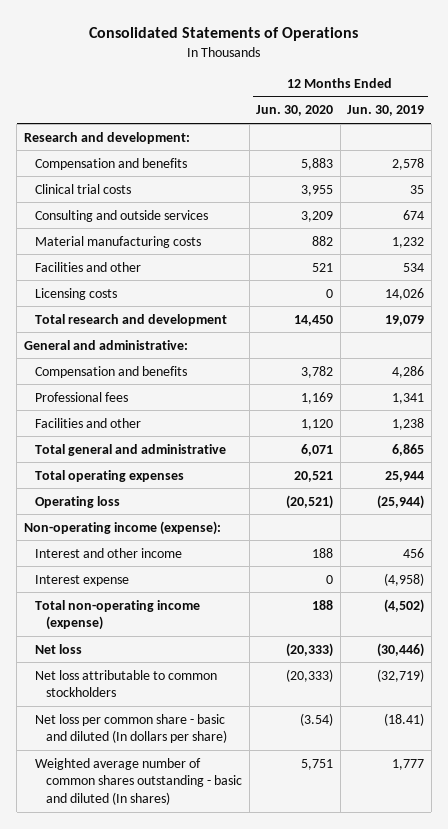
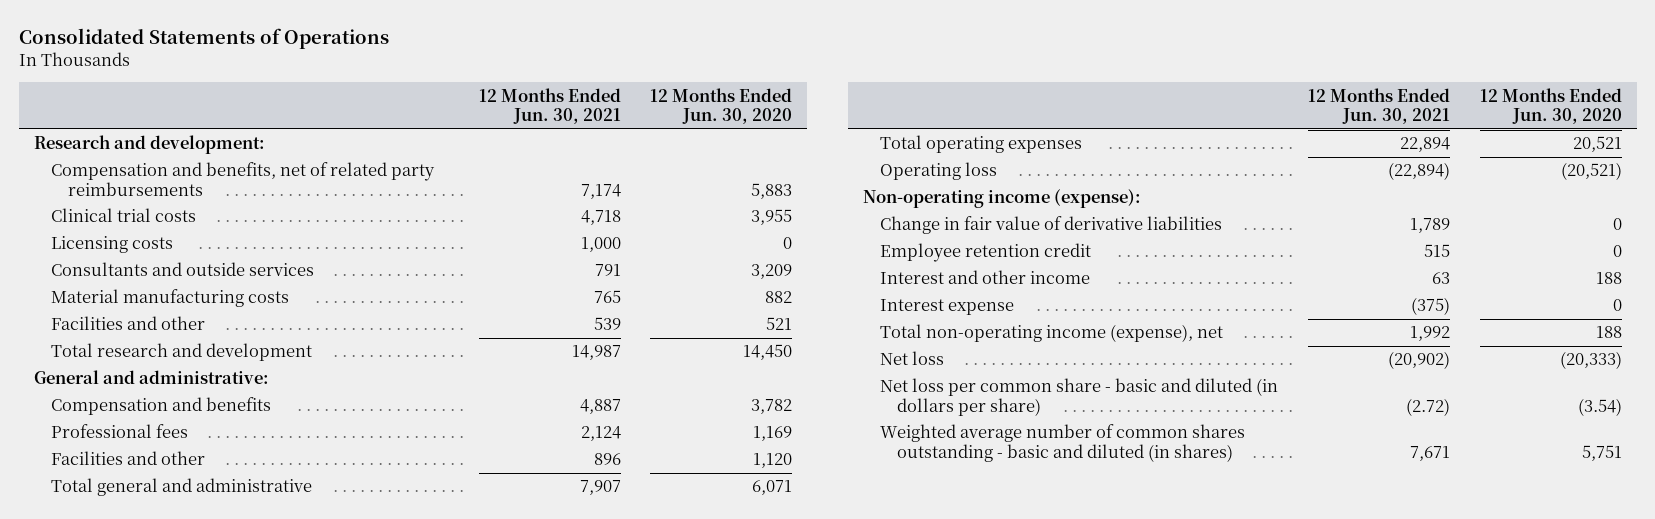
[347,105,425,117] Jun. 30, 2019 -> none
none -> [478,87,621,125] 12 Months Ended Jun. 30, 2021
[35,157,188,170] Compensation and benefits -> [50,162,435,196] Compensation and benefits, net of related party reimbursements
[35,287,118,300] Licensing costs -> [50,236,173,254] Licensing costs
[35,209,209,222] Consulting and outside services -> [50,262,314,277] Consultants and outside services
none -> [879,216,1222,235] Change in fair value of derivative liabilities
none -> [879,243,1091,263] Employee retention credit
[35,599,201,631] Total non-operating income (expense) -> [879,324,1223,343] Total non-operating income (expense), net
[35,669,218,698] Net loss attributable to common stockholders -> none
[35,713,228,744] Net loss per common share - basic and diluted (In dollars per share) -> [879,378,1278,416] Net loss per common share - basic and diluted (in dollars per share)
[35,757,243,806] Weighted average number of common shares outstanding - basic and diluted (In shares) -> [879,424,1245,462] Weighted average number of common shares outstanding - basic and diluted (in shares)

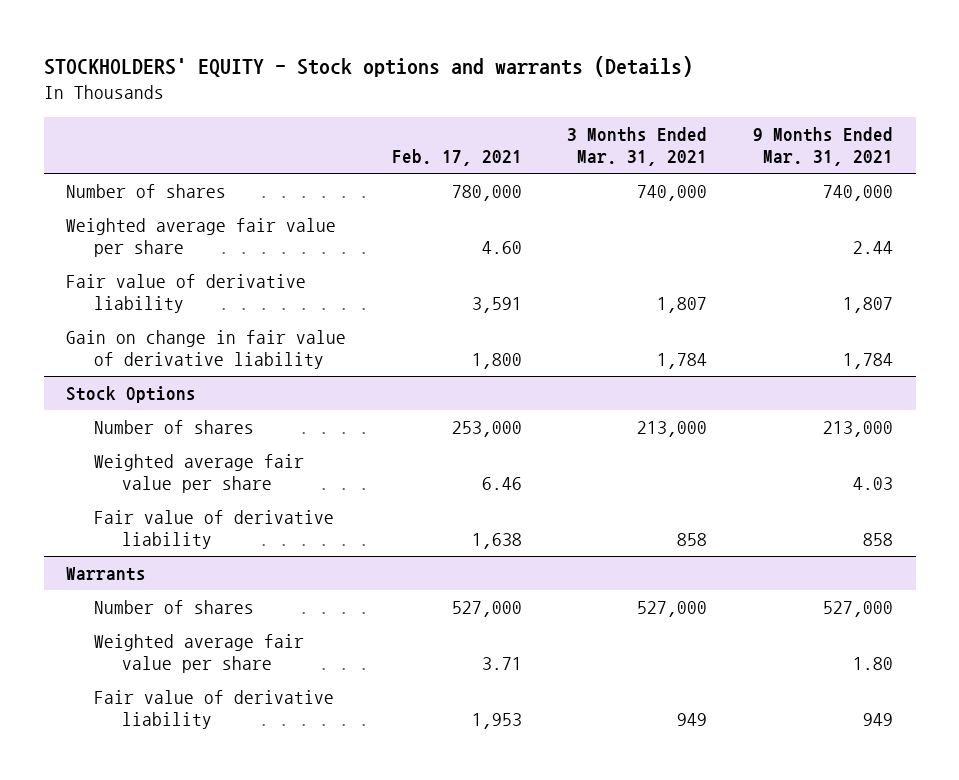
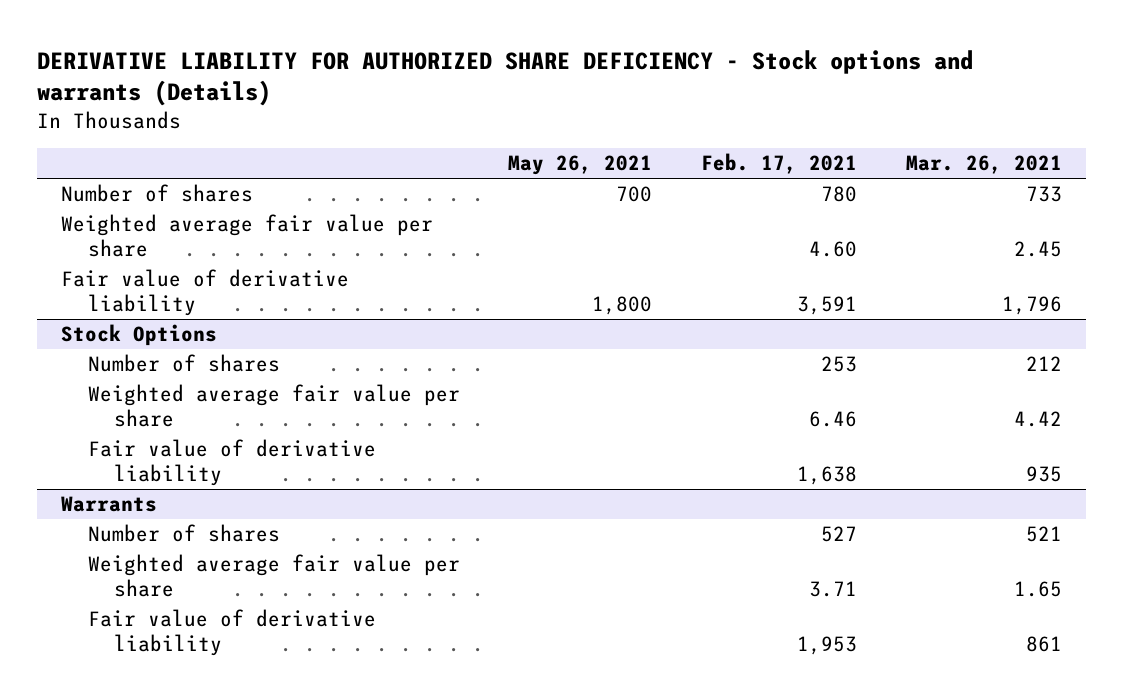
[43,55,693,77] STOCKHOLDERS' EQUITY - Stock options and warrants (Details) -> [37,49,974,107] DERIVATIVE LIABILITY FOR AUTHORIZED SHARE DEFICIENCY - Stock options and warrants (Details)
[567,126,708,167] 3 Months Ended Mar. 31, 2021 -> none
[752,126,893,167] 9 Months Ended Mar. 31, 2021 -> none
none -> [508,155,653,176] May 26, 2021
none -> [905,155,1062,175] Mar. 26, 2021
[451,184,522,201] 780,000 -> [821,186,858,203] 780
[66,329,347,370] Gain on change in fair value of derivative liability -> none
[451,420,522,437] 253,000 -> [821,356,858,373] 253
[451,600,522,617] 527,000 -> [821,526,858,543] 527

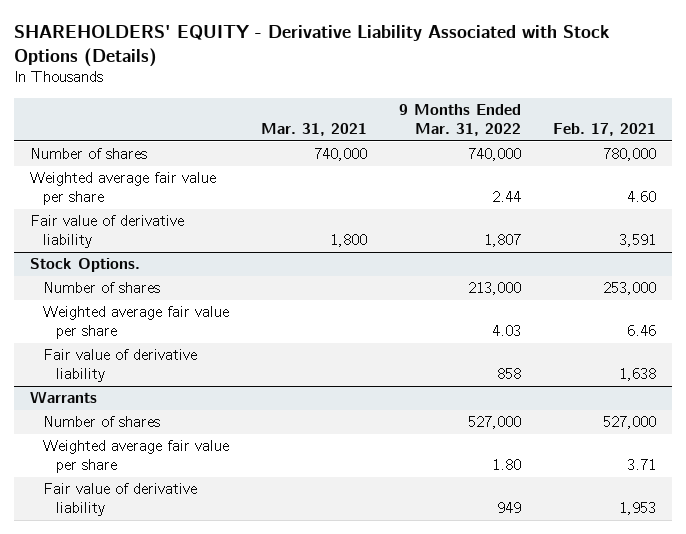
[37,49,974,107] DERIVATIVE LIABILITY FOR AUTHORIZED SHARE DEFICIENCY - Stock options and warrants (Details) -> [13,24,610,67] SHAREHOLDERS' EQUITY - Derivative Liability Associated with Stock Options (Details)
[508,155,653,176] May 26, 2021 -> none
[905,155,1062,175] Mar. 26, 2021 -> none
none -> [260,123,367,137] Mar. 31, 2021
none -> [398,104,521,137] 9 Months Ended Mar. 31, 2022
[821,186,858,203] 780 -> [602,148,656,162] 780,000
[61,324,218,347] Stock Options -> [29,258,140,273] Stock Options.
[821,356,858,373] 253 -> [602,282,656,296] 253,000
[821,526,858,543] 527 -> [602,416,656,430] 527,000

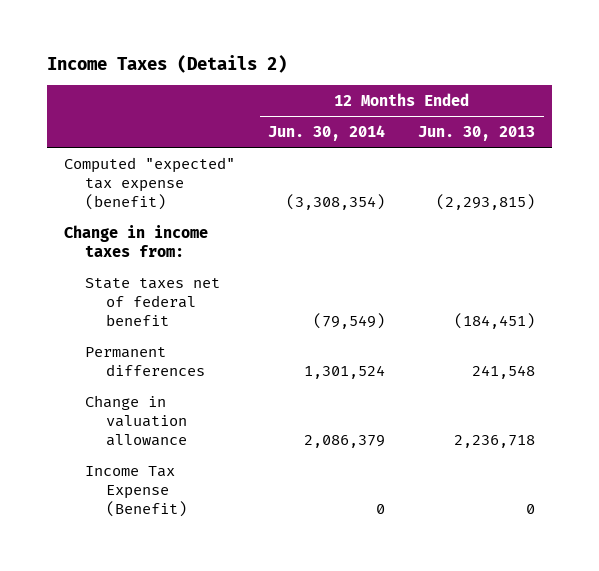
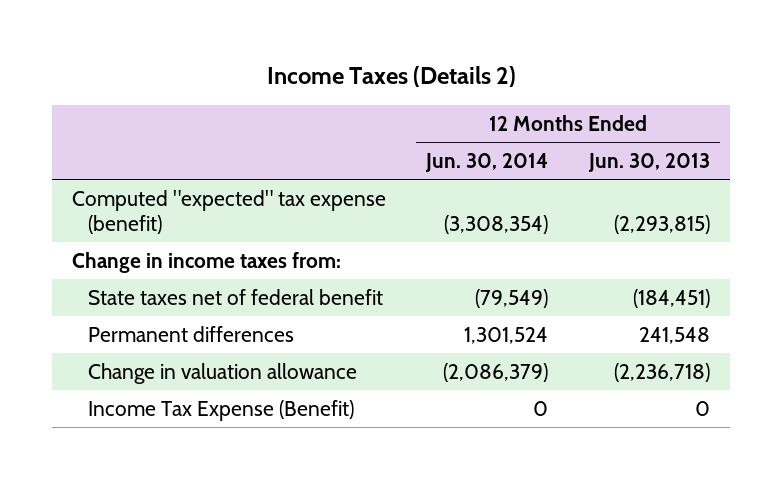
[304,434,386,448] 2,086,379 -> [443,362,549,382] (2,086,379)
[454,434,536,448] 2,236,718 -> [613,362,710,382] (2,236,718)

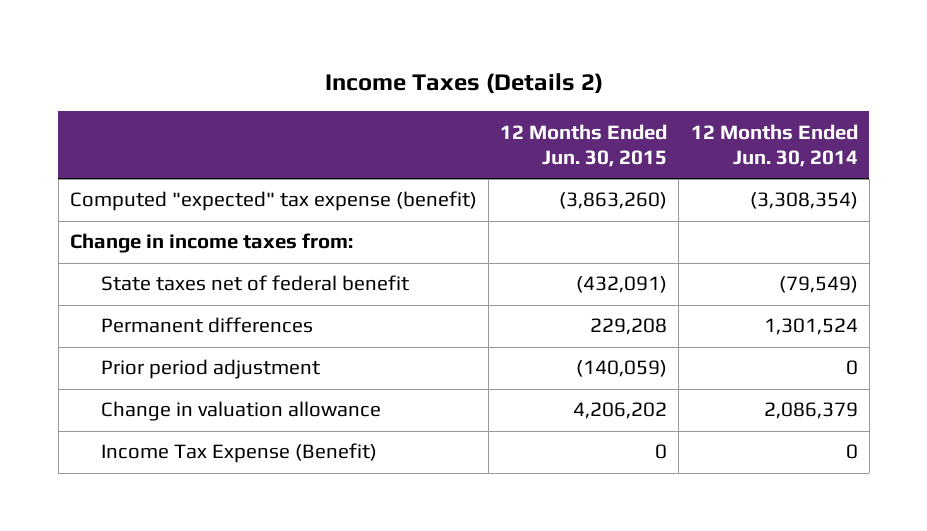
[587,153,710,173] Jun. 30, 2013 -> none
none -> [500,123,668,168] 12 Months Ended Jun. 30, 2015
none -> [101,359,321,380] Prior period adjustment
[443,362,549,382] (2,086,379) -> [763,402,858,420] 2,086,379

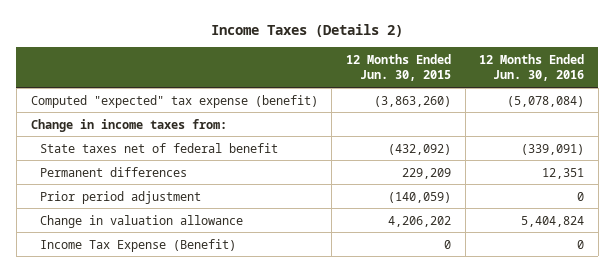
[690,123,858,168] 12 Months Ended Jun. 30, 2014 -> none
none -> [479,53,585,82] 12 Months Ended Jun. 30, 2016
[576,276,668,294] (432,091) -> [387,143,451,155] (432,092)
[590,318,668,336] 229,208 -> [401,167,451,179] 229,209

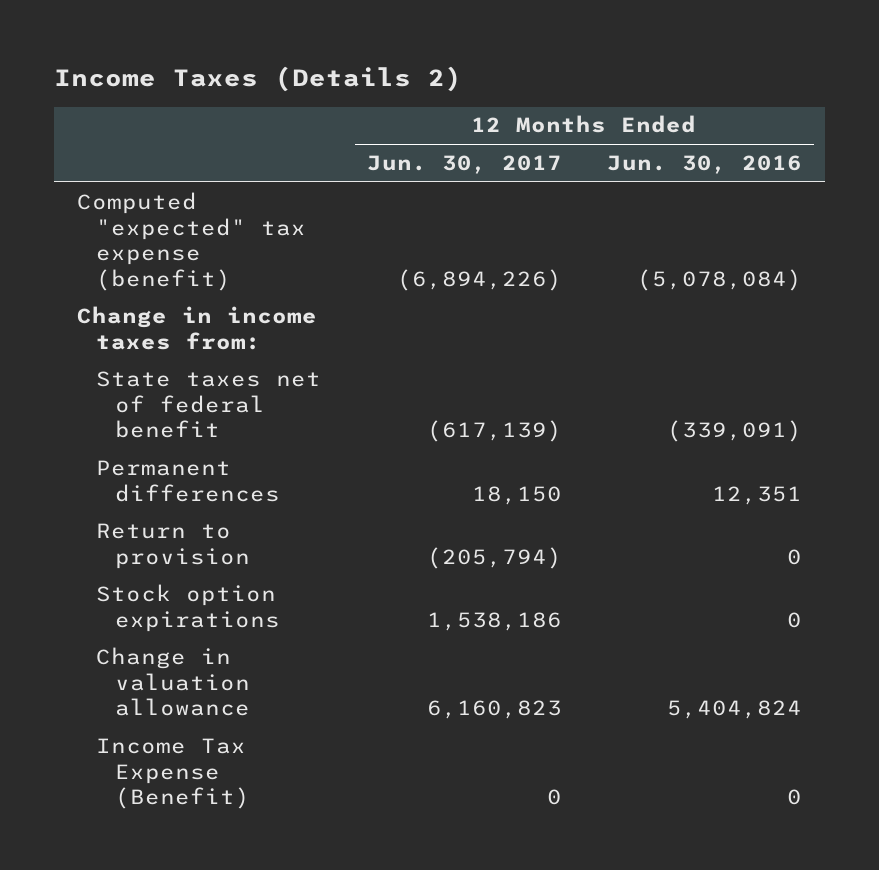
[345,53,451,82] 12 Months Ended Jun. 30, 2015 -> none
none -> [366,154,562,174] Jun. 30, 2017
[40,190,202,204] Prior period adjustment -> none
none -> [96,522,251,569] Return to provision
none -> [96,583,281,632] Stock option expirations

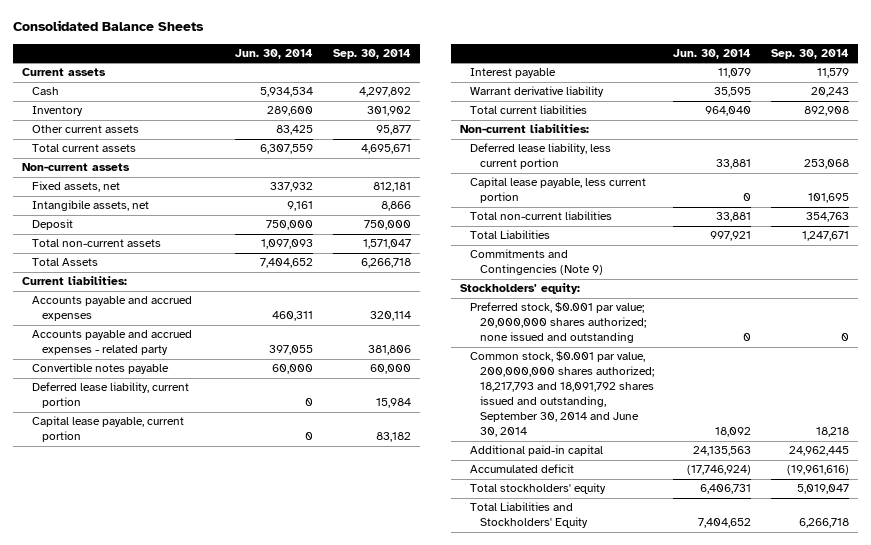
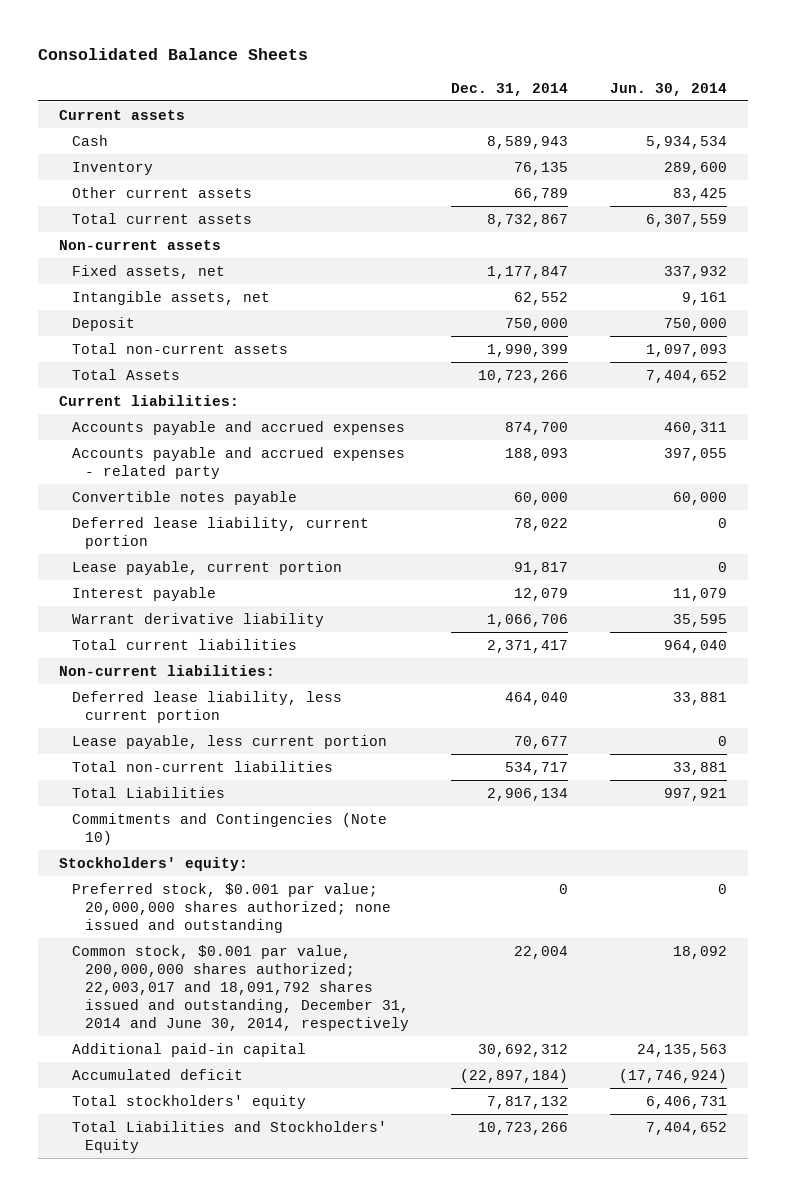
[332,49,411,60] Sep. 30, 2014 -> none
none -> [450,82,568,96] Dec. 31, 2014
[32,200,150,212] Intangibile assets, net -> [71,290,270,305] Intangible assets, net
[32,416,185,443] Capital lease payable, current portion -> [71,560,342,575] Lease payable, current portion
[470,177,647,204] Capital lease payable, less current portion -> [71,734,387,749] Lease payable, less current portion
[470,249,604,276] Commitments and Contingencies (Note 9) -> [71,812,387,845] Commitments and Contingencies (Note 10)
[470,351,655,438] Common stock, $0.001 par value, 200,000,000 shares authorized; 18,217,793 and 18,091,792 shares issued and outstanding, September 30, 2014 and June 30, 2014 -> [71,944,409,1031] Common stock, $0.001 par value, 200,000,000 shares authorized; 22,003,017 and 18,091,792 shares issued and outstanding, December 31, 2014 and June 30, 2014, respectively

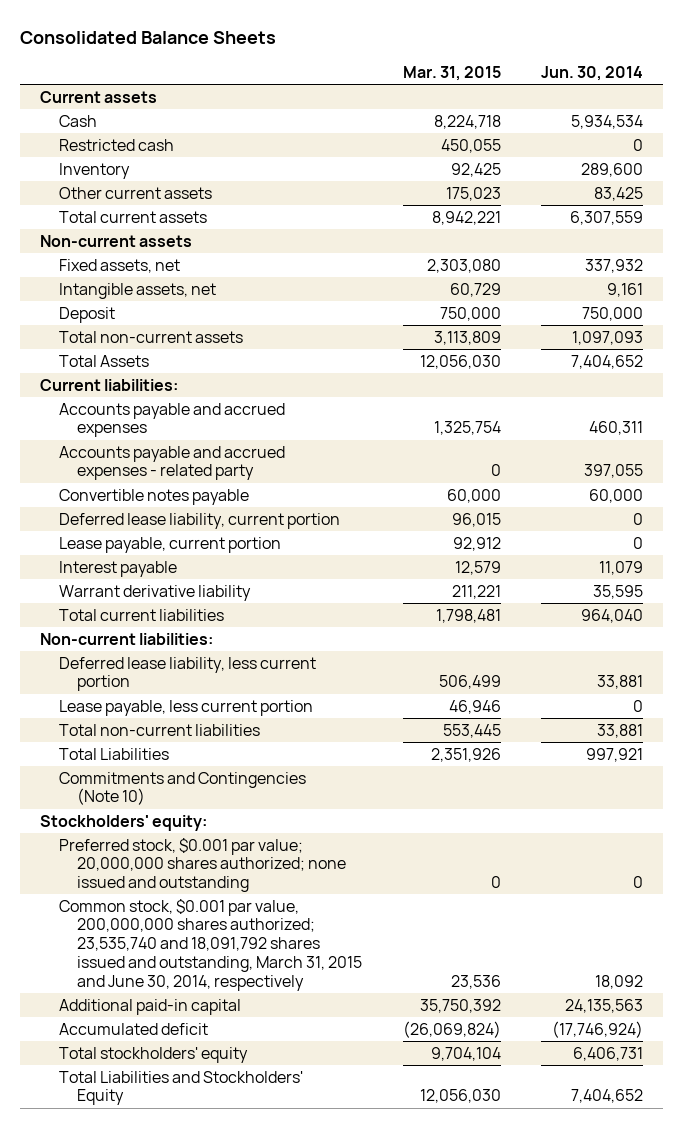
[450,82,568,96] Dec. 31, 2014 -> none
none -> [402,66,501,82] Mar. 31, 2015
none -> [58,138,174,151] Restricted cash
[71,944,409,1031] Common stock, $0.001 par value, 200,000,000 shares authorized; 22,003,017 and 18,091,792 shares issued and outstanding, December 31, 2014 and June 30, 2014, respectively -> [58,898,363,991] Common stock, $0.001 par value, 200,000,000 shares authorized; 23,535,740 and 18,091,792 shares issued and outstanding, March 31, 2015 and June 30, 2014, respectively

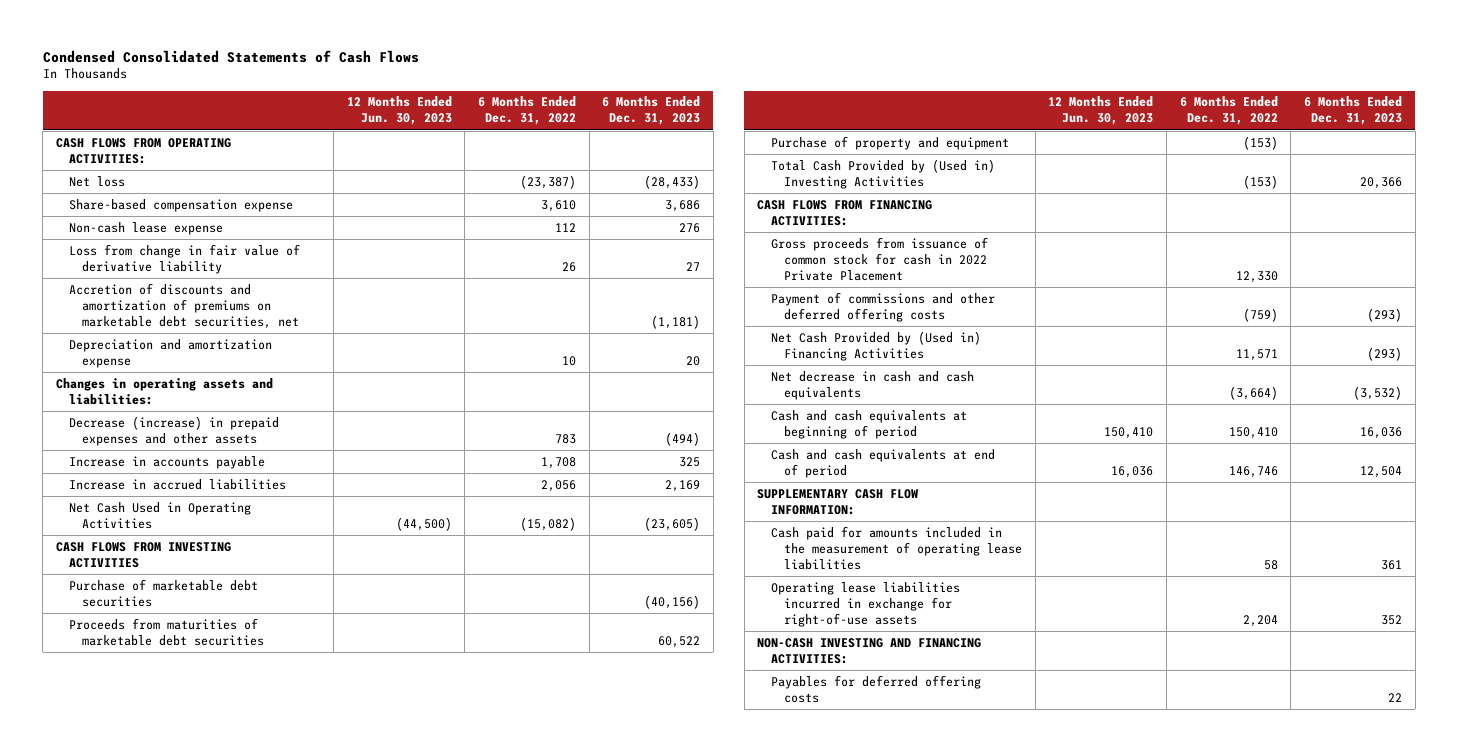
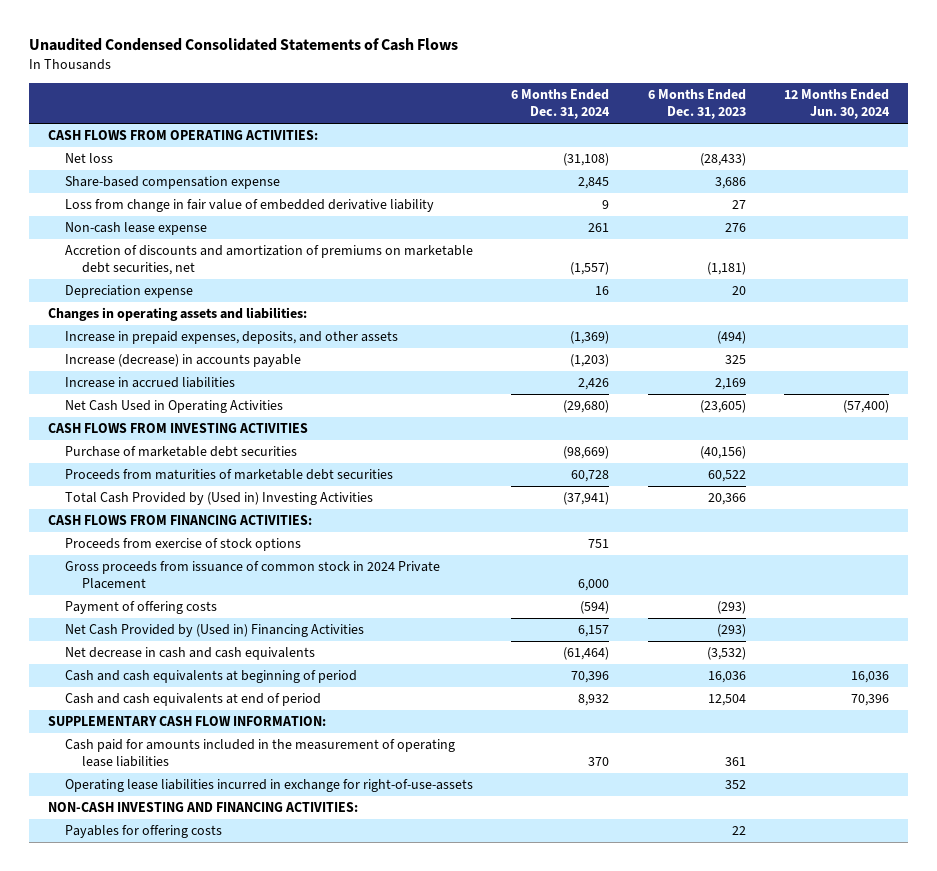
[42,49,419,63] Condensed Consolidated Statements of Cash Flows -> [28,38,458,52] Unaudited Condensed Consolidated Statements of Cash Flows
[346,96,452,126] 12 Months Ended Jun. 30, 2023 -> none
[477,96,576,126] 6 Months Ended Dec. 31, 2022 -> none
none -> [511,89,611,120] 6 Months Ended Dec. 31, 2024
none -> [783,89,890,120] 12 Months Ended Jun. 30, 2024
none -> [64,198,434,212] Loss from change in fair value of embedded derivative liability
[69,243,301,274] Loss from change in fair value of derivative liability -> none
[69,338,273,368] Depreciation and amortization expense -> [64,284,193,298] Depreciation expense
[69,415,280,446] Decrease (increase) in prepaid expenses and other assets -> [64,330,398,344] Increase in prepaid expenses, deposits, and other assets
[69,455,266,469] Increase in accounts payable -> [64,353,301,367] Increase (decrease) in accounts payable
[770,135,1009,150] Purchase of property and equipment -> none
none -> [64,537,301,551] Proceeds from exercise of stock options
[770,236,988,281] Gross proceeds from issuance of common stock for cash in 2022 Private Placement -> [64,560,440,590] Gross proceeds from issuance of common stock in 2024 Private Placement
[770,291,995,322] Payment of commissions and other deferred offering costs -> [64,600,217,614] Payment of offering costs
[770,581,960,627] Operating lease liabilities incurred in exchange for right-of-use assets -> [64,778,473,792] Operating lease liabilities incurred in exchange for right-of-use-assets
[770,674,981,703] Payables for deferred offering costs -> [64,824,222,838] Payables for offering costs

